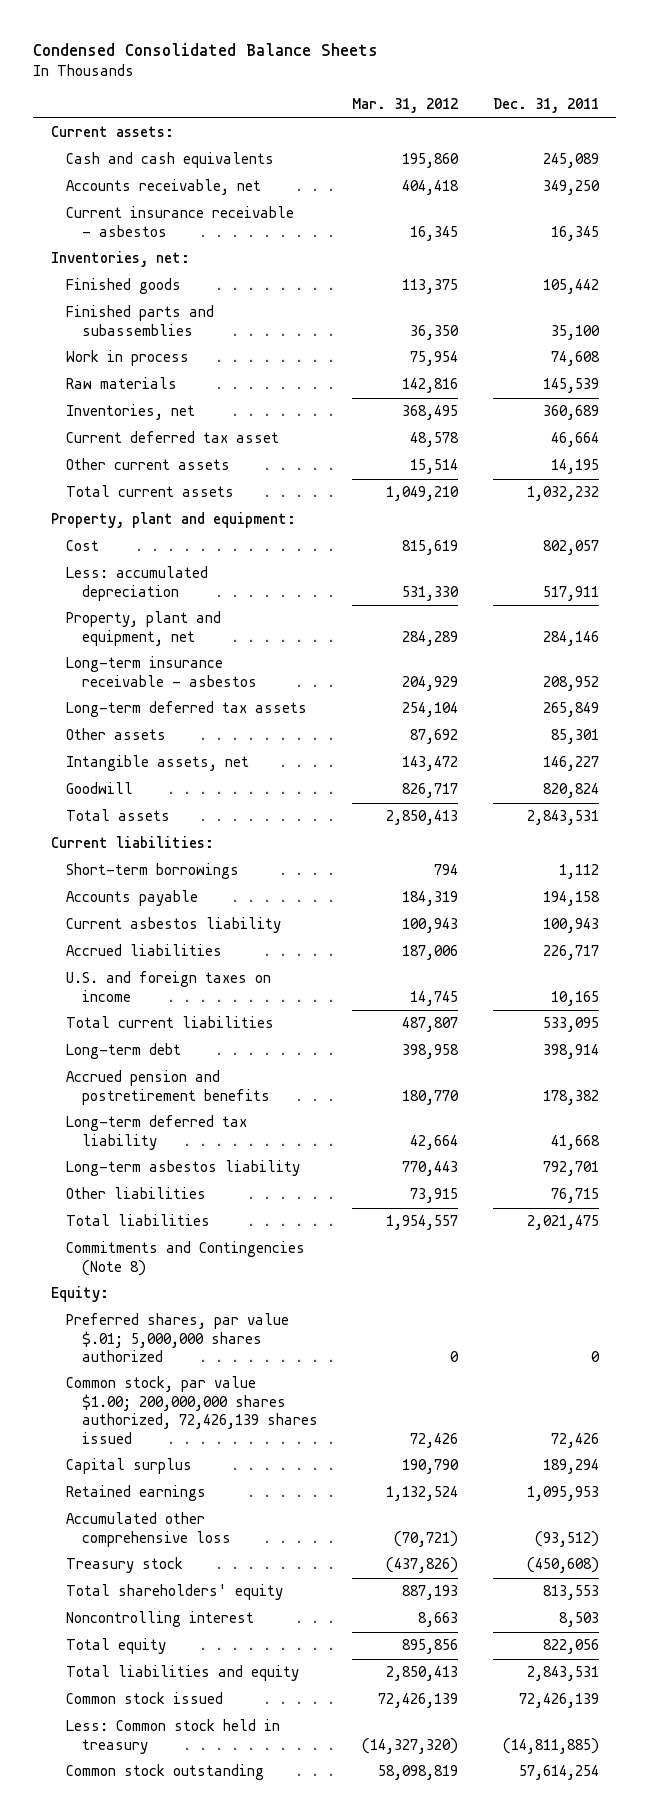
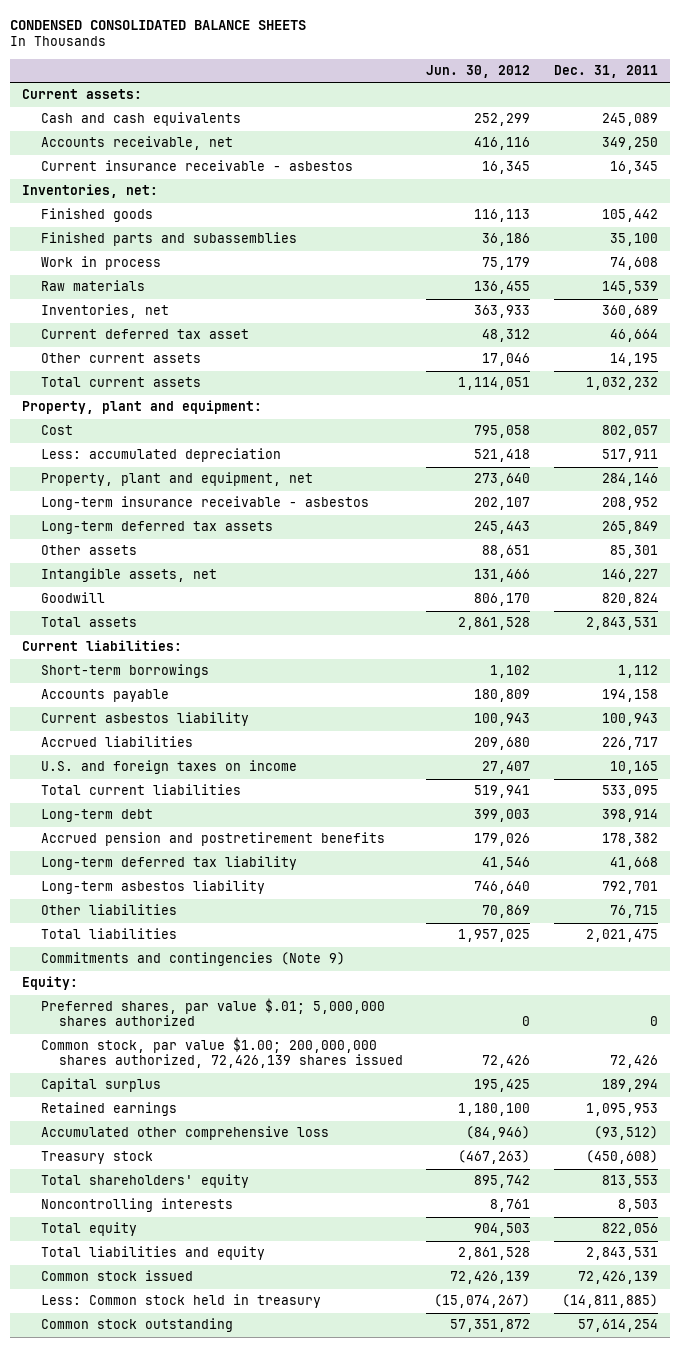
[33,43,379,57] Condensed Consolidated Balance Sheets -> [10,19,307,30] CONDENSED CONSOLIDATED BALANCE SHEETS
[352,98,459,114] Mar. 31, 2012 -> none
none -> [426,64,531,78] Jun. 30, 2012
[66,1241,306,1276] Commitments and Contingencies (Note 8) -> [40,952,345,967] Commitments and contingencies (Note 9)
[66,1611,255,1628] Noncontrolling interest -> [40,1198,233,1213] Noncontrolling interests

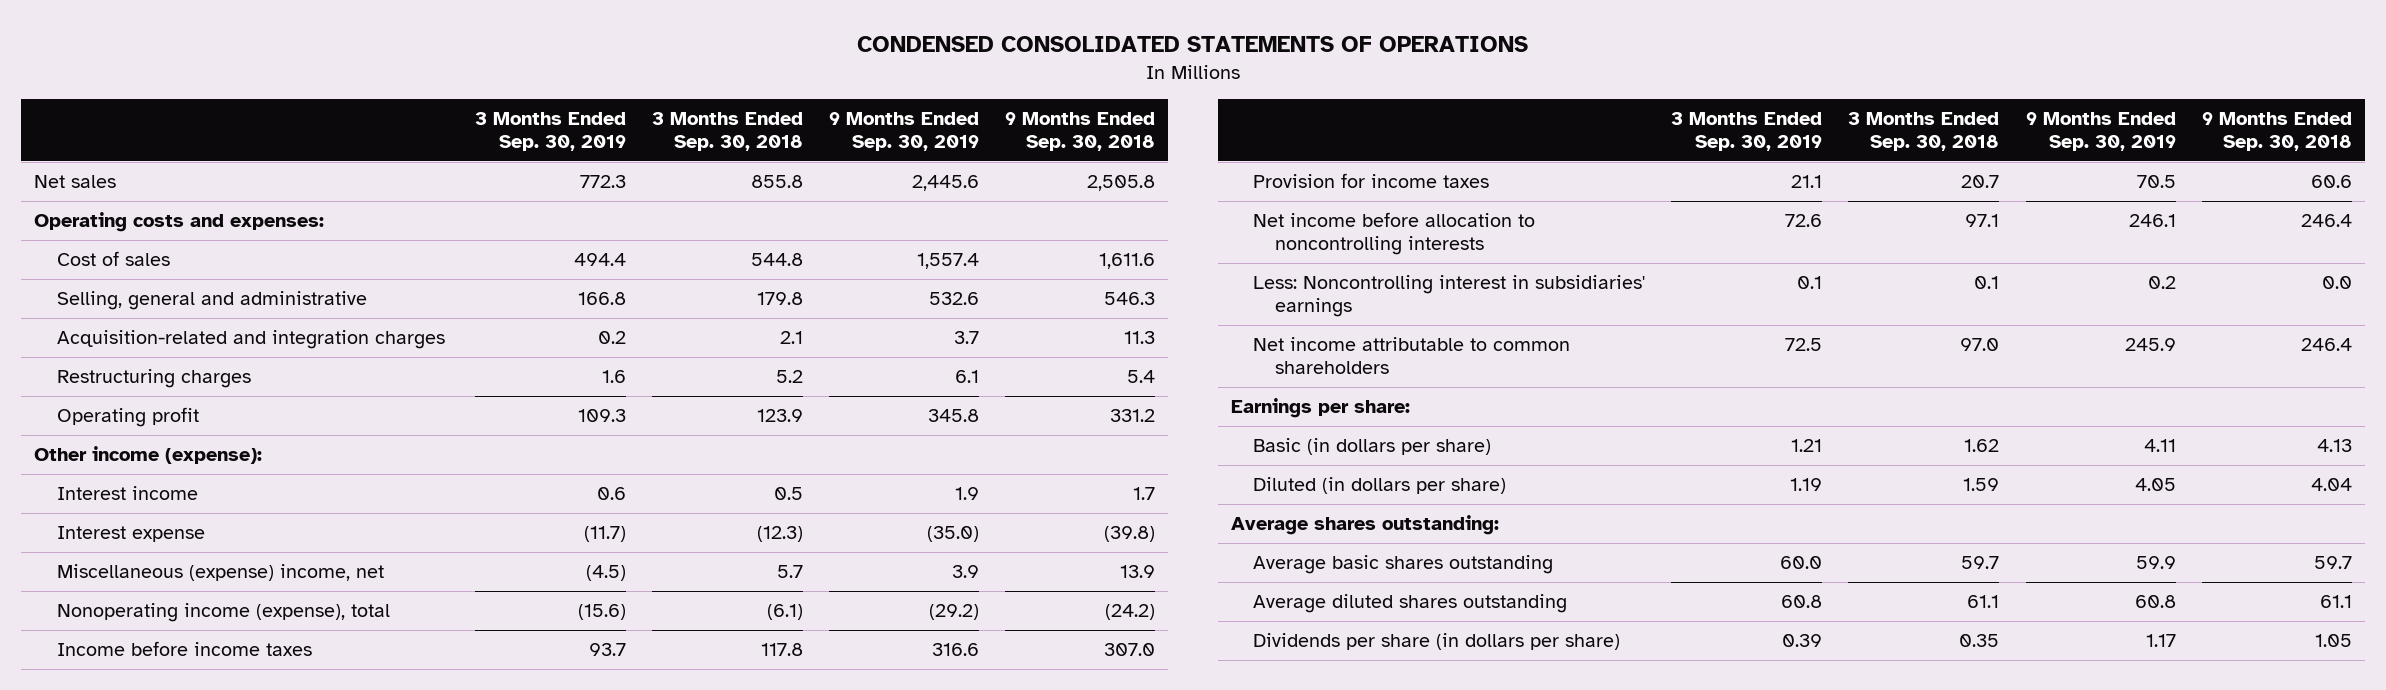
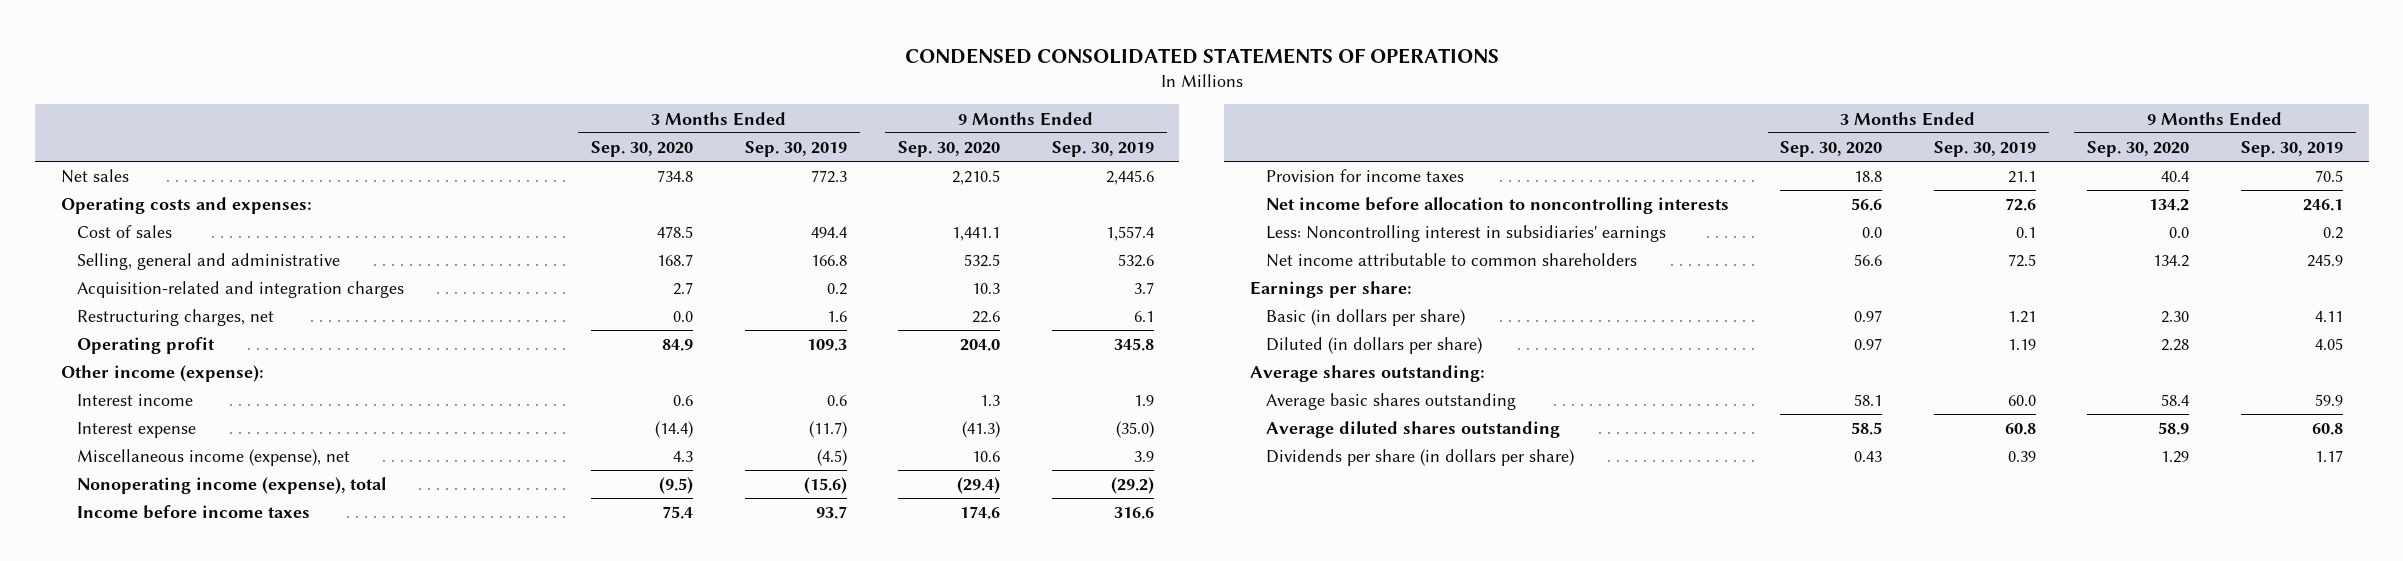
[651,111,803,151] 3 Months Ended Sep. 30, 2018 -> none
[1005,111,1156,151] 9 Months Ended Sep. 30, 2018 -> none
none -> [591,140,694,157] Sep. 30, 2020
none -> [898,140,1001,157] Sep. 30, 2020
[56,369,251,389] Restructuring charges -> [76,309,274,327] Restructuring charges, net
[56,564,384,582] Miscellaneous (expense) income, net -> [76,449,350,467] Miscellaneous income (expense), net

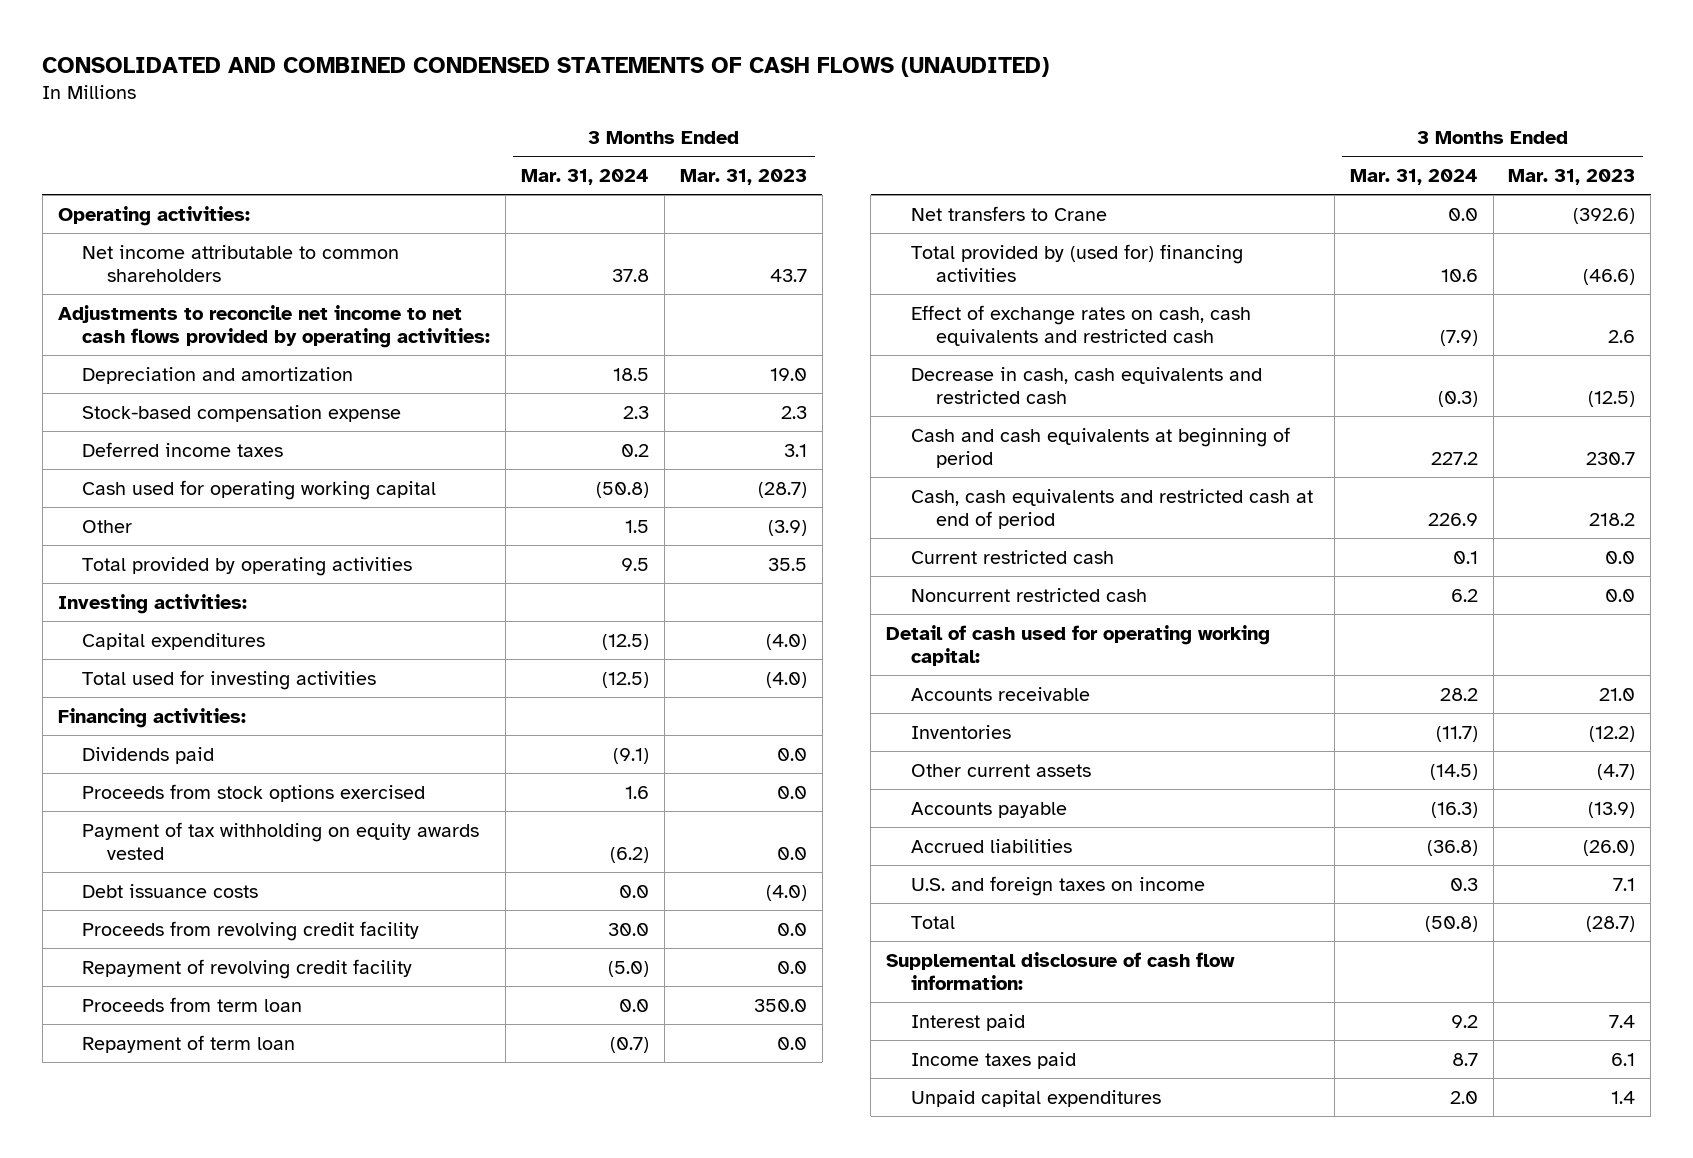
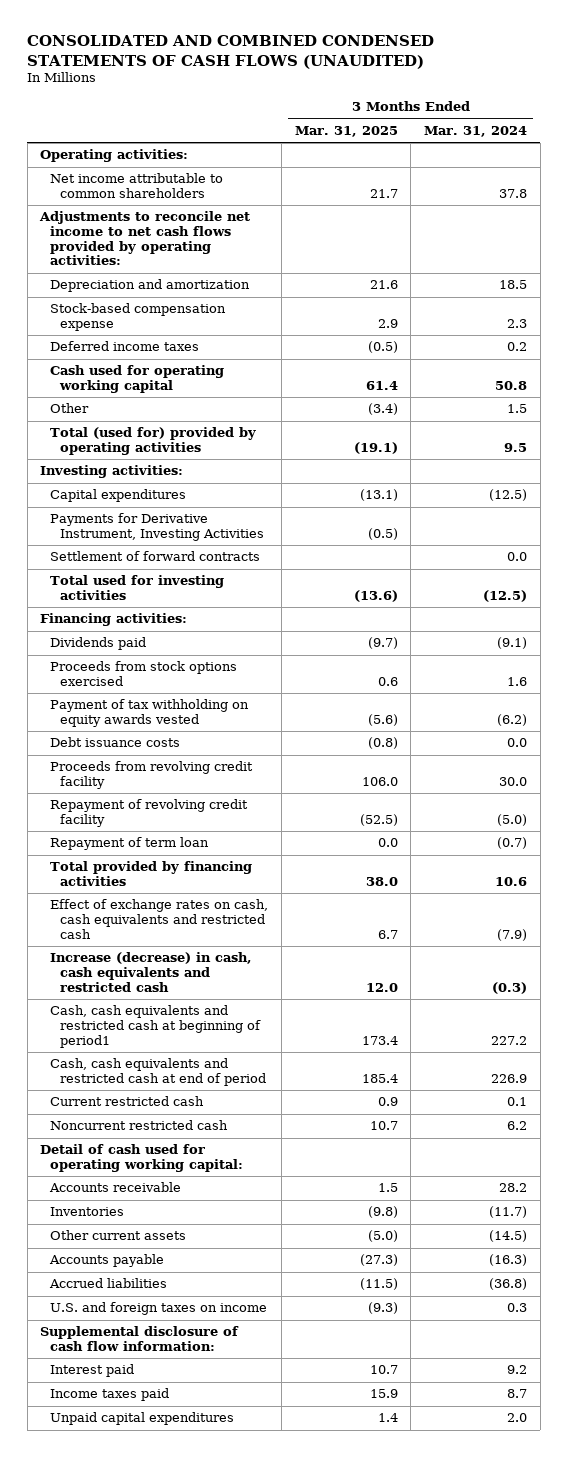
[679,168,807,185] Mar. 31, 2023 -> none
none -> [294,126,398,138] Mar. 31, 2025
[596,481,650,498] (50.8) -> [494,381,527,391] 50.8
[82,556,413,576] Total provided by operating activities -> [50,427,257,456] Total (used for) provided by operating activities
none -> [50,513,265,542] Payments for Derivative Instrument, Investing Activities
none -> [50,551,261,562] Settlement of forward contracts
[82,996,303,1012] Proceeds from term loan -> none
[910,205,1107,221] Net transfers to Crane -> none
[910,243,1243,282] Total provided by (used for) financing activities -> [50,861,253,887] Total provided by financing activities
[910,366,1262,404] Decrease in cash, cash equivalents and restricted cash -> [50,952,253,992] Increase (decrease) in cash, cash equivalents and restricted cash
[910,426,1290,468] Cash and cash equivalents at beginning of period -> [50,1005,262,1048] Cash, cash equivalents and restricted cash at beginning of period1
[910,915,955,929] Total -> none

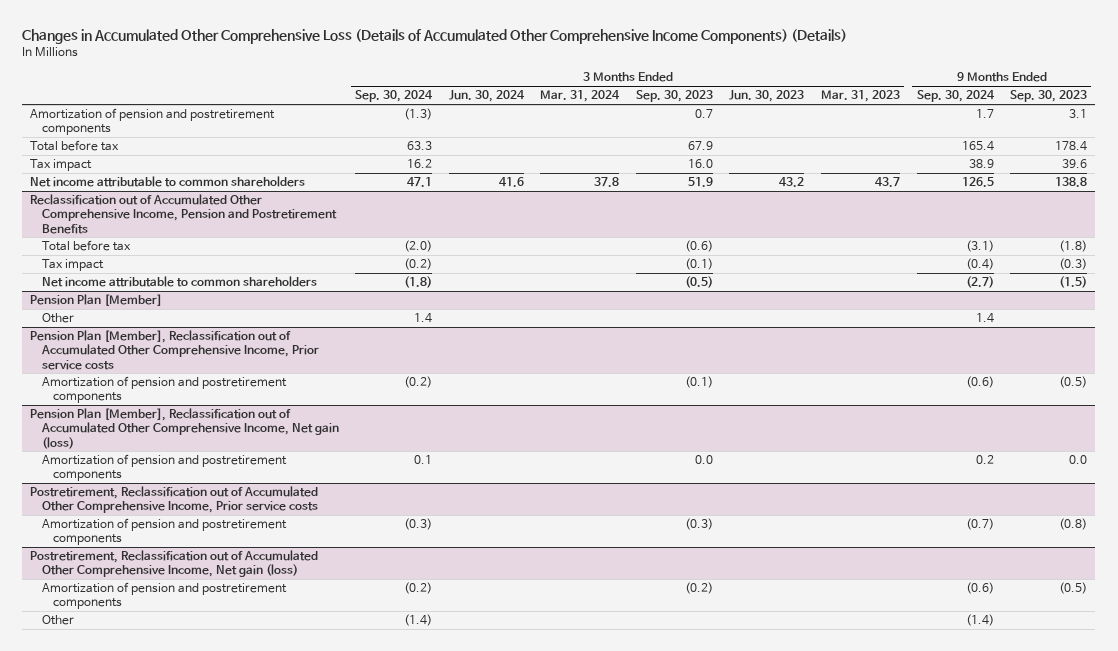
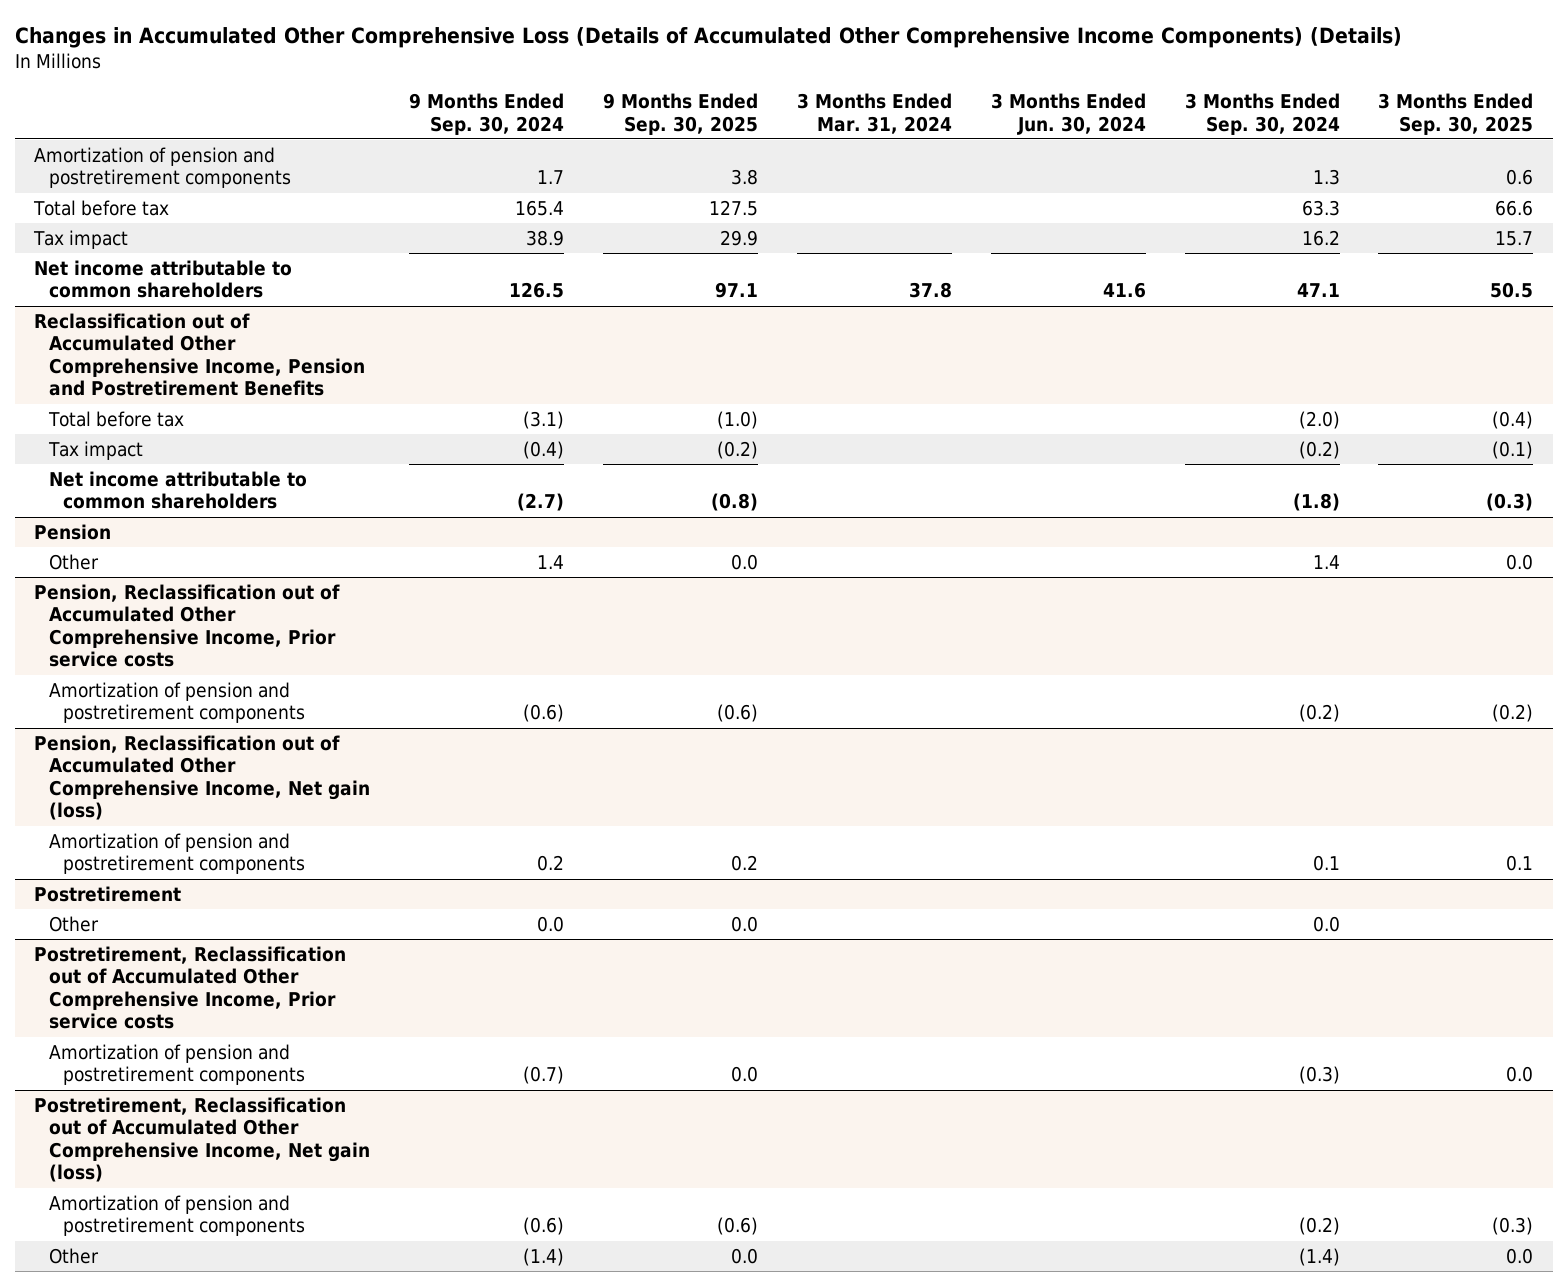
[635,90,713,103] Sep. 30, 2023 -> none
[729,90,805,103] Jun. 30, 2023 -> none
[820,90,900,103] Mar. 31, 2023 -> none
[1010,90,1088,103] Sep. 30, 2023 -> none
none -> [602,92,758,135] 9 Months Ended Sep. 30, 2025
none -> [1378,92,1534,135] 3 Months Ended Sep. 30, 2025
[404,108,433,121] (1.3) -> [1312,169,1340,186] 1.3
[30,294,163,307] Pension Plan [Member] -> [34,523,112,540] Pension
[30,330,319,370] Pension Plan [Member], Reclassification out of Accumulated Other Comprehensive Income, Prior service costs -> [34,583,341,668] Pension, Reclassification out of Accumulated Other Comprehensive Income, Prior service costs
[30,408,339,449] Pension Plan [Member], Reclassification out of Accumulated Other Comprehensive Income, Net gain (loss) -> [34,734,370,821] Pension, Reclassification out of Accumulated Other Comprehensive Income, Net gain (loss)
none -> [34,885,182,902] Postretirement
none -> [48,915,99,932] Other

